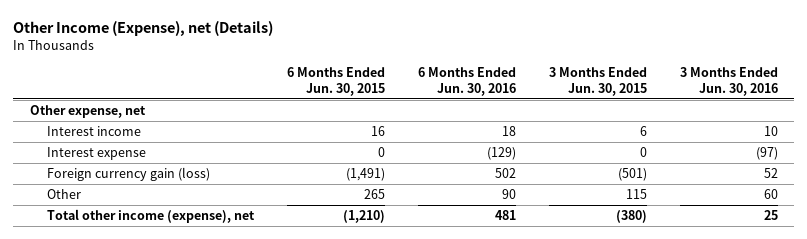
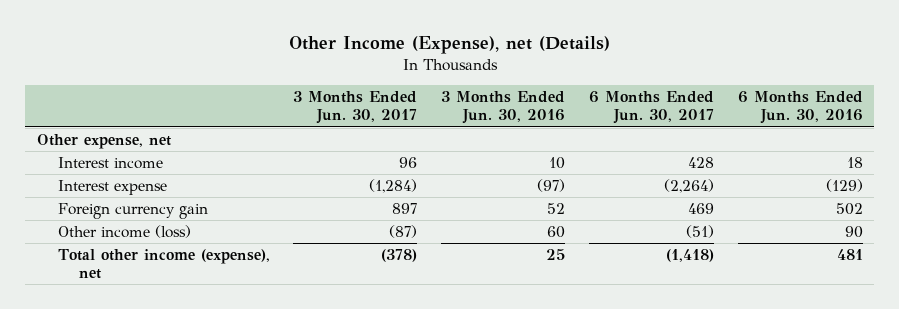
[287,67,386,96] 6 Months Ended Jun. 30, 2015 -> none
[548,67,647,96] 3 Months Ended Jun. 30, 2015 -> none
none -> [293,91,418,125] 3 Months Ended Jun. 30, 2017
none -> [588,91,714,125] 6 Months Ended Jun. 30, 2017
[47,167,211,182] Foreign currency gain (loss) -> [57,202,208,219] Foreign currency gain
[47,189,82,200] Other -> [57,224,191,238] Other income (loss)

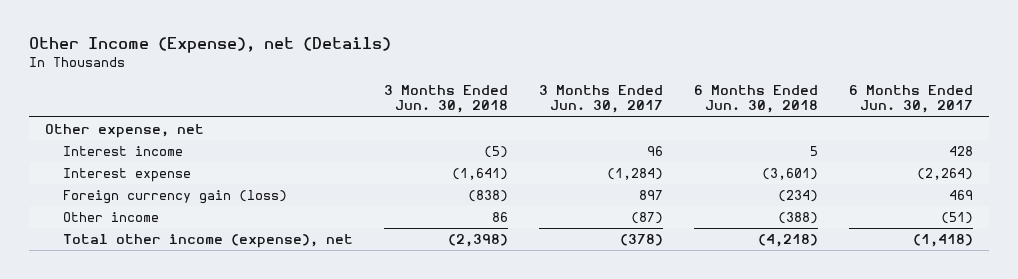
[441,91,566,125] 3 Months Ended Jun. 30, 2016 -> none
[737,91,863,125] 6 Months Ended Jun. 30, 2016 -> none
none -> [384,85,509,114] 3 Months Ended Jun. 30, 2018
none -> [694,85,819,114] 6 Months Ended Jun. 30, 2018
[57,202,208,219] Foreign currency gain -> [62,190,287,205] Foreign currency gain (loss)
[57,224,191,238] Other income (loss) -> [62,212,159,223] Other income

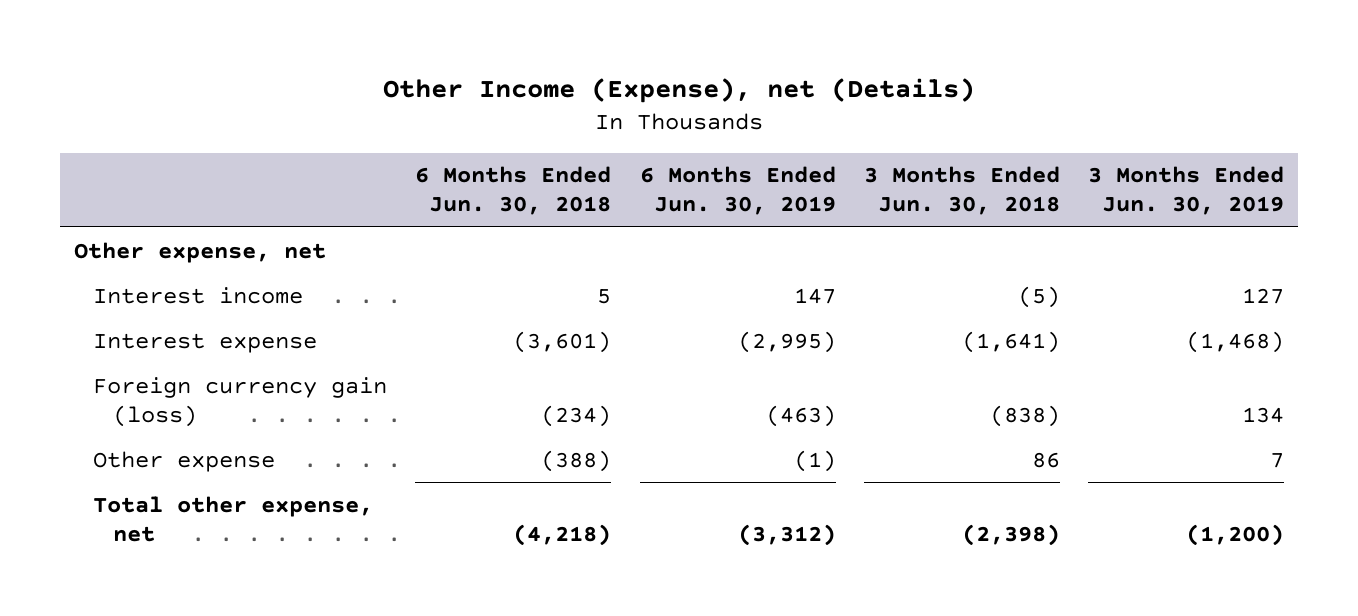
[539,85,664,114] 3 Months Ended Jun. 30, 2017 -> none
[849,85,974,114] 6 Months Ended Jun. 30, 2017 -> none
none -> [639,166,836,216] 6 Months Ended Jun. 30, 2019
none -> [1088,166,1285,216] 3 Months Ended Jun. 30, 2019
[62,212,159,223] Other income -> [93,450,276,472] Other expense
[62,234,353,249] Total other income (expense), net -> [93,495,374,542] Total other expense, net

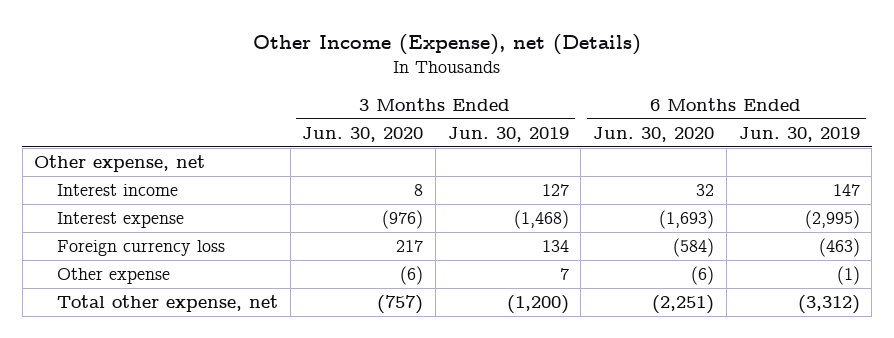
[415,166,612,216] 6 Months Ended Jun. 30, 2018 -> none
[863,166,1060,216] 3 Months Ended Jun. 30, 2018 -> none
none -> [302,126,424,142] Jun. 30, 2020
none -> [593,126,715,142] Jun. 30, 2020
[93,376,388,427] Foreign currency gain (loss) -> [56,240,225,257] Foreign currency loss

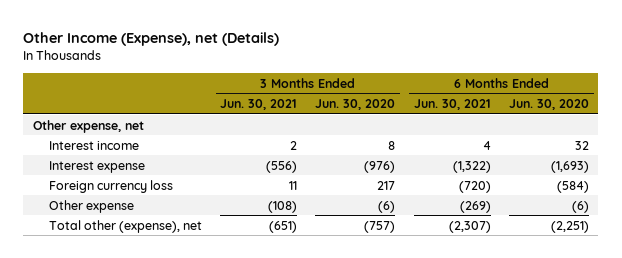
[447,126,569,142] Jun. 30, 2019 -> none
[738,126,860,142] Jun. 30, 2019 -> none
none -> [220,99,298,111] Jun. 30, 2021
none -> [413,99,491,111] Jun. 30, 2021
[56,295,278,313] Total other expense, net -> [48,219,202,233] Total other (expense), net

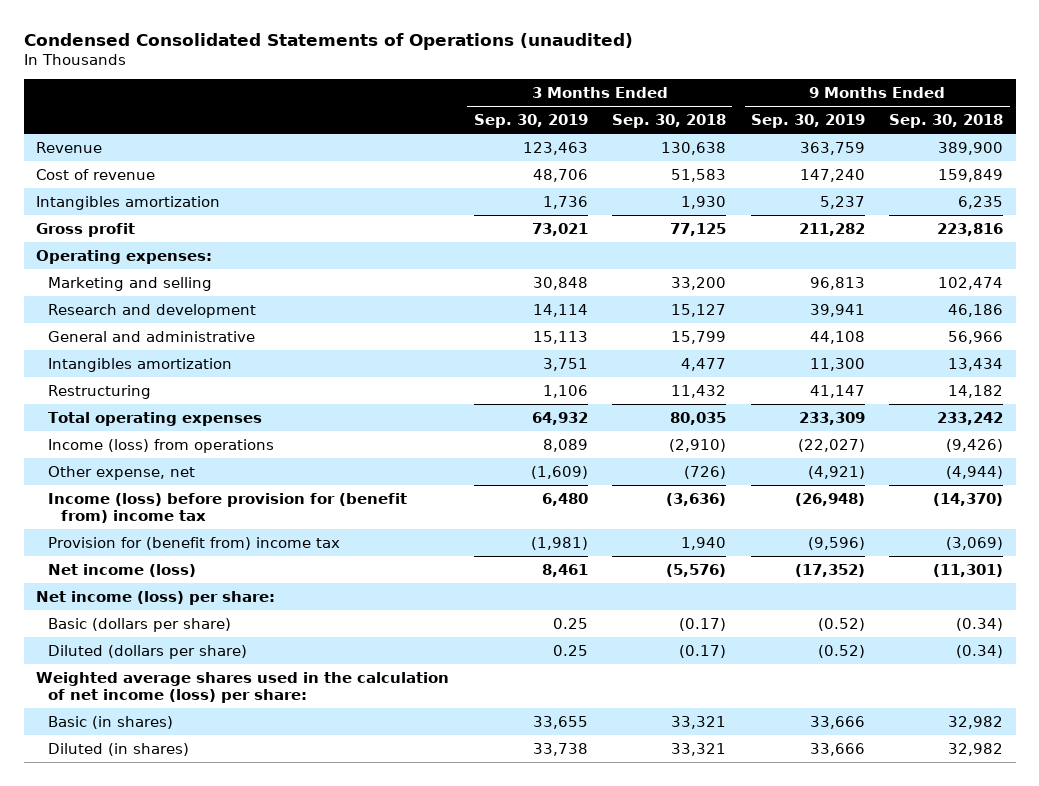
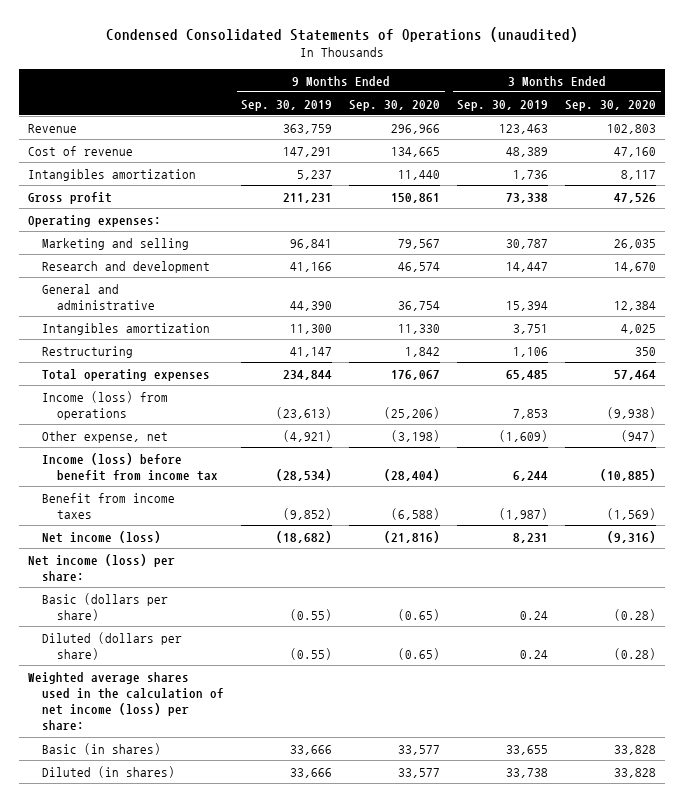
[612,114,727,129] Sep. 30, 2018 -> none
[889,114,1004,129] Sep. 30, 2018 -> none
none -> [349,99,441,111] Sep. 30, 2020
none -> [565,99,657,111] Sep. 30, 2020
[532,168,588,182] 48,706 -> [506,146,549,157] 48,389
[799,168,865,182] 147,240 -> [283,146,333,157] 147,291
[531,222,588,236] 73,021 -> [506,192,549,203] 73,338
[798,222,865,236] 211,282 -> [283,192,333,203] 211,231
[532,276,588,290] 30,848 -> [506,238,549,249] 30,787
[809,276,865,290] 96,813 -> [290,238,333,249] 96,841
[532,303,588,317] 14,114 -> [506,261,549,272] 14,447
[809,303,865,317] 39,941 -> [290,261,333,272] 41,166
[532,330,588,344] 15,113 -> [506,300,549,311] 15,394
[809,330,865,344] 44,108 -> [290,300,333,311] 44,390
[531,411,588,425] 64,932 -> [506,369,549,380] 65,485
[798,411,865,425] 233,309 -> [283,369,333,380] 234,844
[542,438,588,452] 8,089 -> [513,408,549,419] 7,853
[797,438,865,452] (22,027) -> [276,406,333,419] (23,613)
[48,492,408,524] Income (loss) before provision for (benefit from) income tax -> [42,452,218,481] Income (loss) before benefit from income tax
[541,492,588,506] 6,480 -> [513,470,549,481] 6,244
[794,492,865,506] (26,948) -> [276,468,333,481] (28,534)
[48,536,341,550] Provision for (benefit from) income tax -> [42,492,176,519] Benefit from income taxes
[530,536,588,550] (1,981) -> [499,507,549,520] (1,987)
[807,536,865,550] (9,596) -> [283,507,333,520] (9,852)
[541,563,588,577] 8,461 -> [513,532,549,543] 8,231
[794,563,865,577] (17,352) -> [276,530,333,543] (18,682)
[552,617,588,629] 0.25 -> [520,610,549,620] 0.24
[817,617,865,631] (0.52) -> [290,608,333,621] (0.55)
[552,644,588,656] 0.25 -> [520,649,549,659] 0.24
[817,644,865,658] (0.52) -> [290,647,333,660] (0.55)

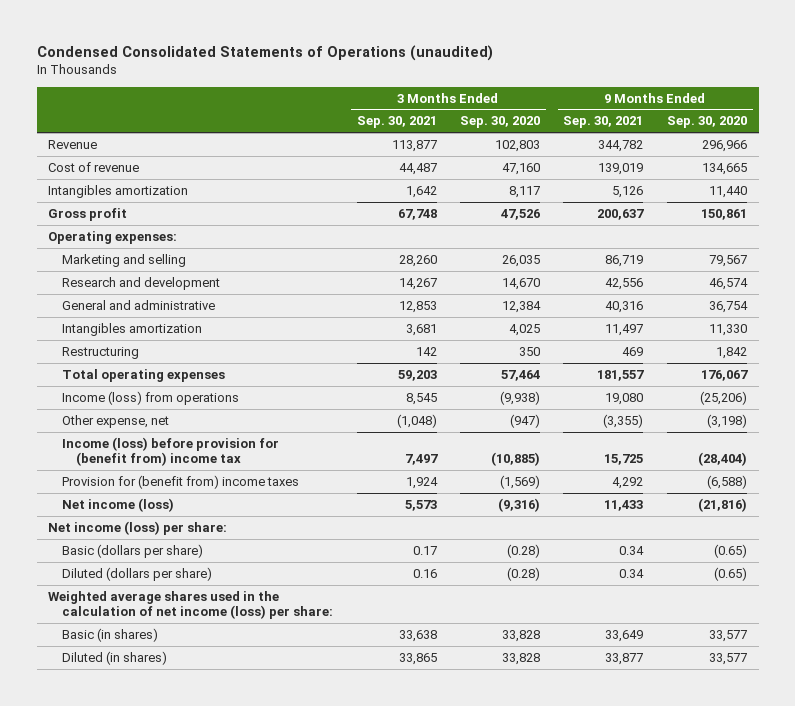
[241,99,333,111] Sep. 30, 2019 -> none
[457,99,549,111] Sep. 30, 2019 -> none
none -> [356,116,437,129] Sep. 30, 2021
none -> [563,116,644,129] Sep. 30, 2021
[42,452,218,481] Income (loss) before benefit from income tax -> [62,436,280,467] Income (loss) before provision for (benefit from) income tax
[42,492,176,519] Benefit from income taxes -> [62,474,300,489] Provision for (benefit from) income taxes

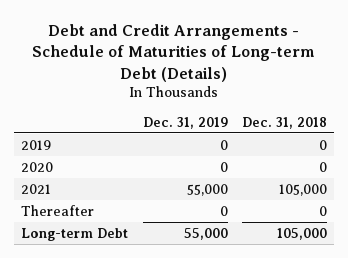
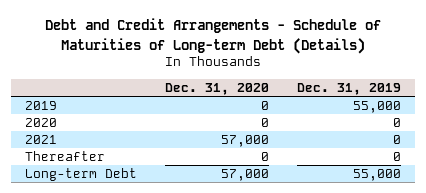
[241,116,327,129] Dec. 31, 2018 -> none
none -> [165,82,270,95] Dec. 31, 2020
[219,139,228,150] 0 -> [353,101,402,114] 55,000
[186,183,228,196] 55,000 -> [393,135,402,145] 0

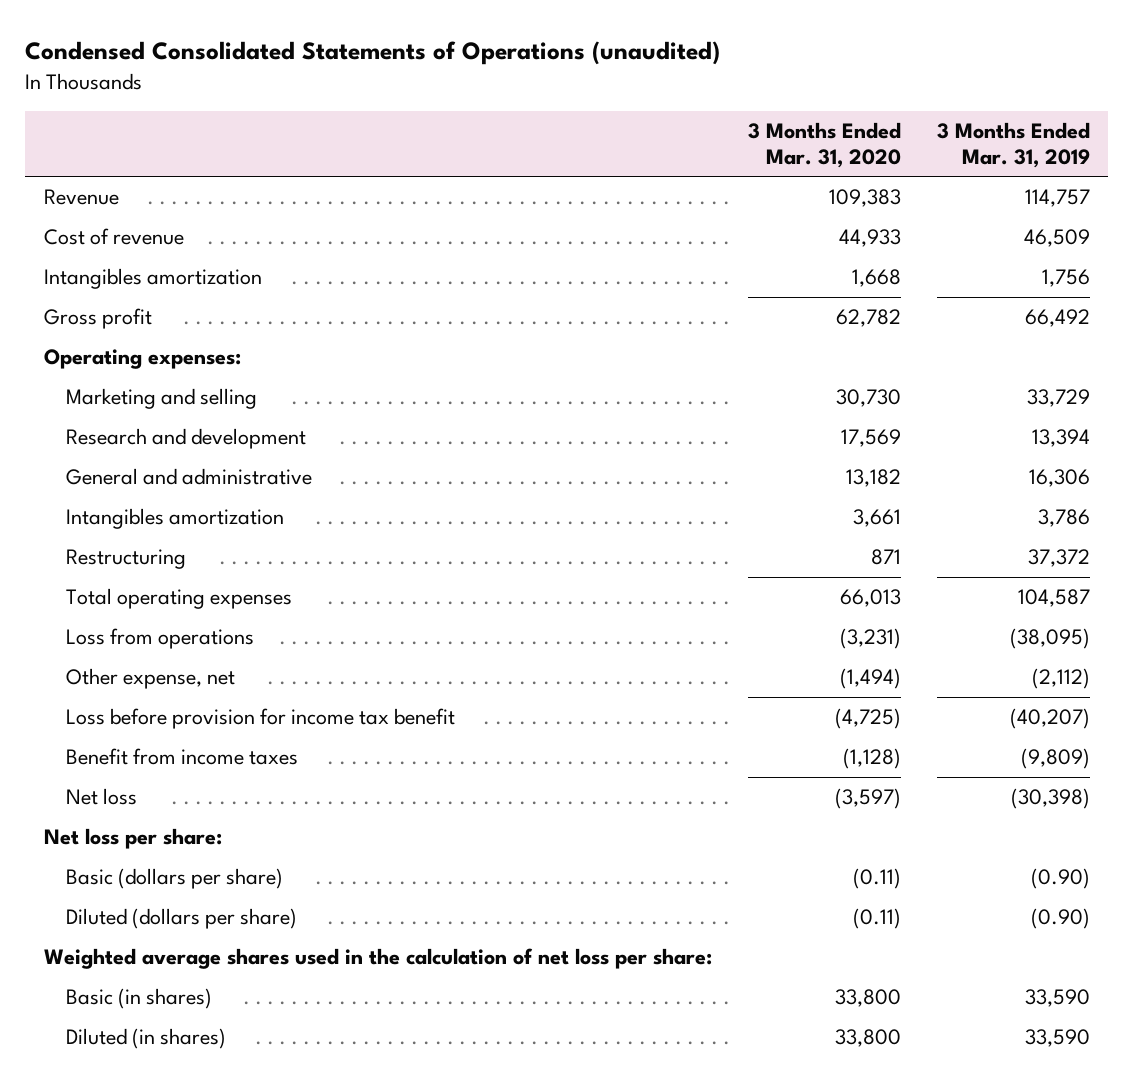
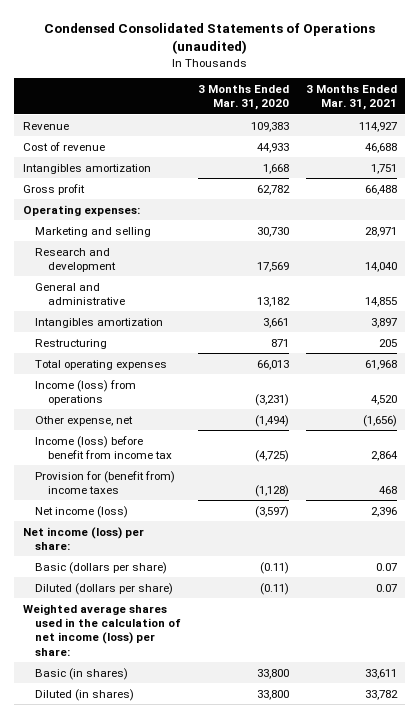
[937,121,1091,168] 3 Months Ended Mar. 31, 2019 -> none
none -> [305,85,397,111] 3 Months Ended Mar. 31, 2021
[65,628,254,650] Loss from operations -> [35,379,137,406] Income (loss) from operations
[65,708,455,730] Loss before provision for income tax benefit -> [35,435,172,460] Income (loss) before benefit from income tax
[65,748,298,766] Benefit from income taxes -> [35,470,176,495] Provision for (benefit from) income taxes
[65,788,137,806] Net loss -> [35,505,129,518] Net income (loss)
[43,828,222,850] Net loss per share: -> [22,526,144,551] Net income (loss) per share:
[43,948,712,970] Weighted average shares used in the calculation of net loss per share: -> [22,603,182,656] Weighted average shares used in the calculation of net income (loss) per share:

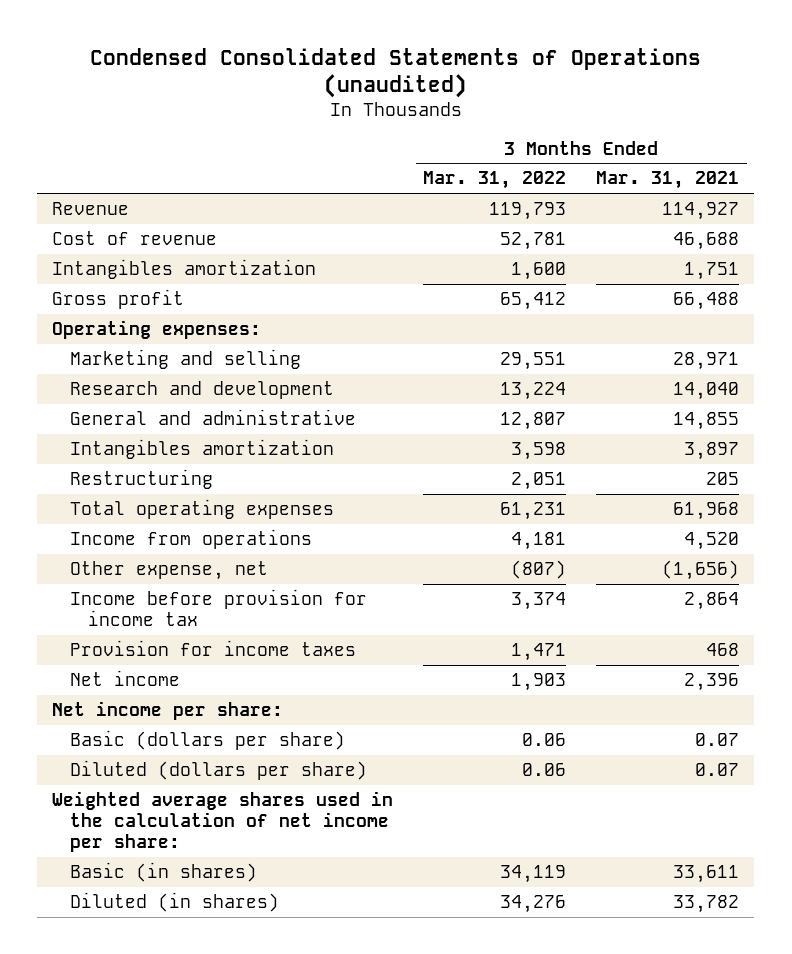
[198,85,290,111] 3 Months Ended Mar. 31, 2020 -> none
none -> [423,171,567,190] Mar. 31, 2022
[35,379,137,406] Income (loss) from operations -> [70,529,313,550] Income from operations
[35,435,172,460] Income (loss) before benefit from income tax -> [70,589,368,627] Income before provision for income tax
[35,470,176,495] Provision for (benefit from) income taxes -> [70,640,357,657] Provision for income taxes
[35,505,129,518] Net income (loss) -> [70,670,181,687] Net income
[22,526,144,551] Net income (loss) per share: -> [52,701,284,721] Net income per share:
[22,603,182,656] Weighted average shares used in the calculation of net income (loss) per share: -> [52,791,394,853] Weighted average shares used in the calculation of net income per share:

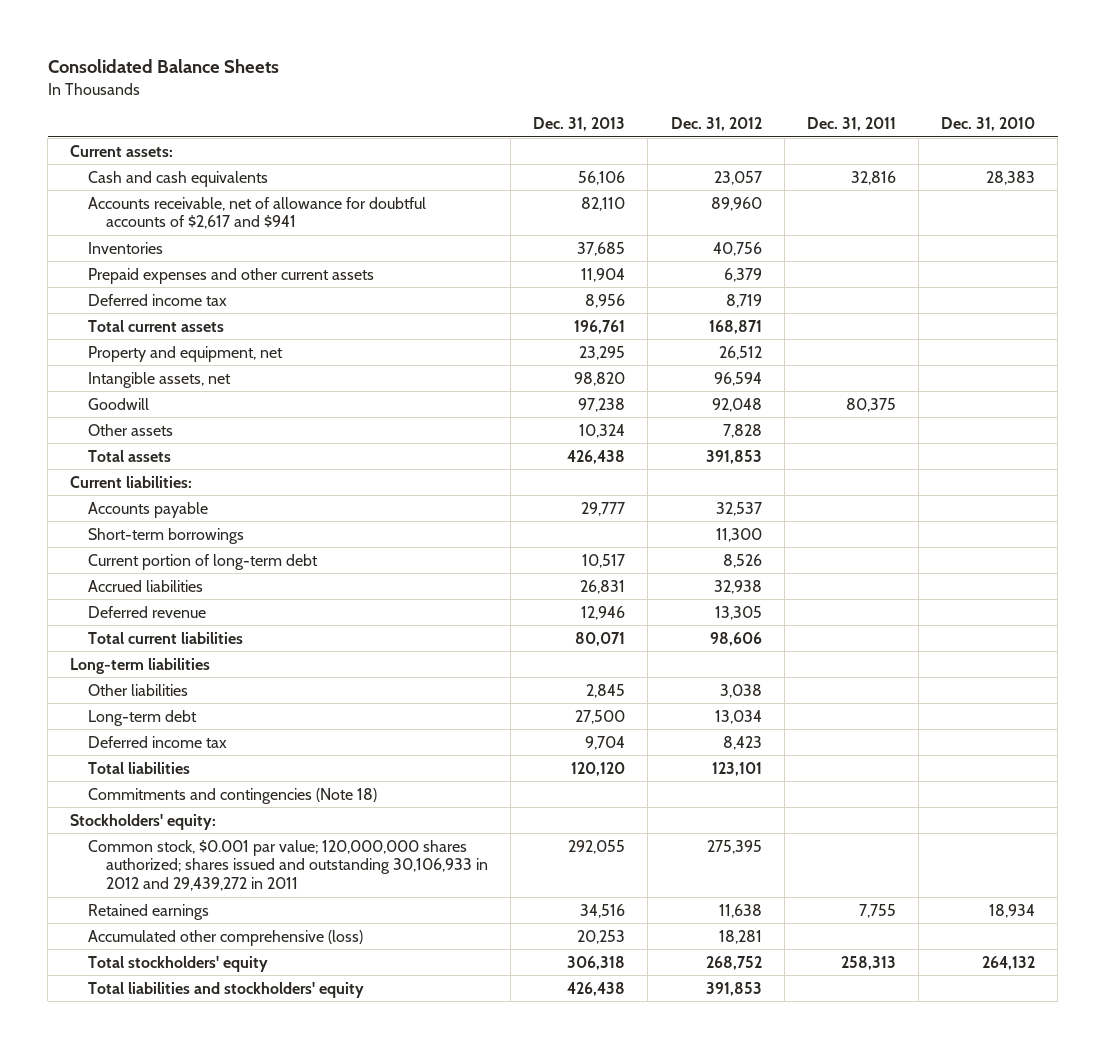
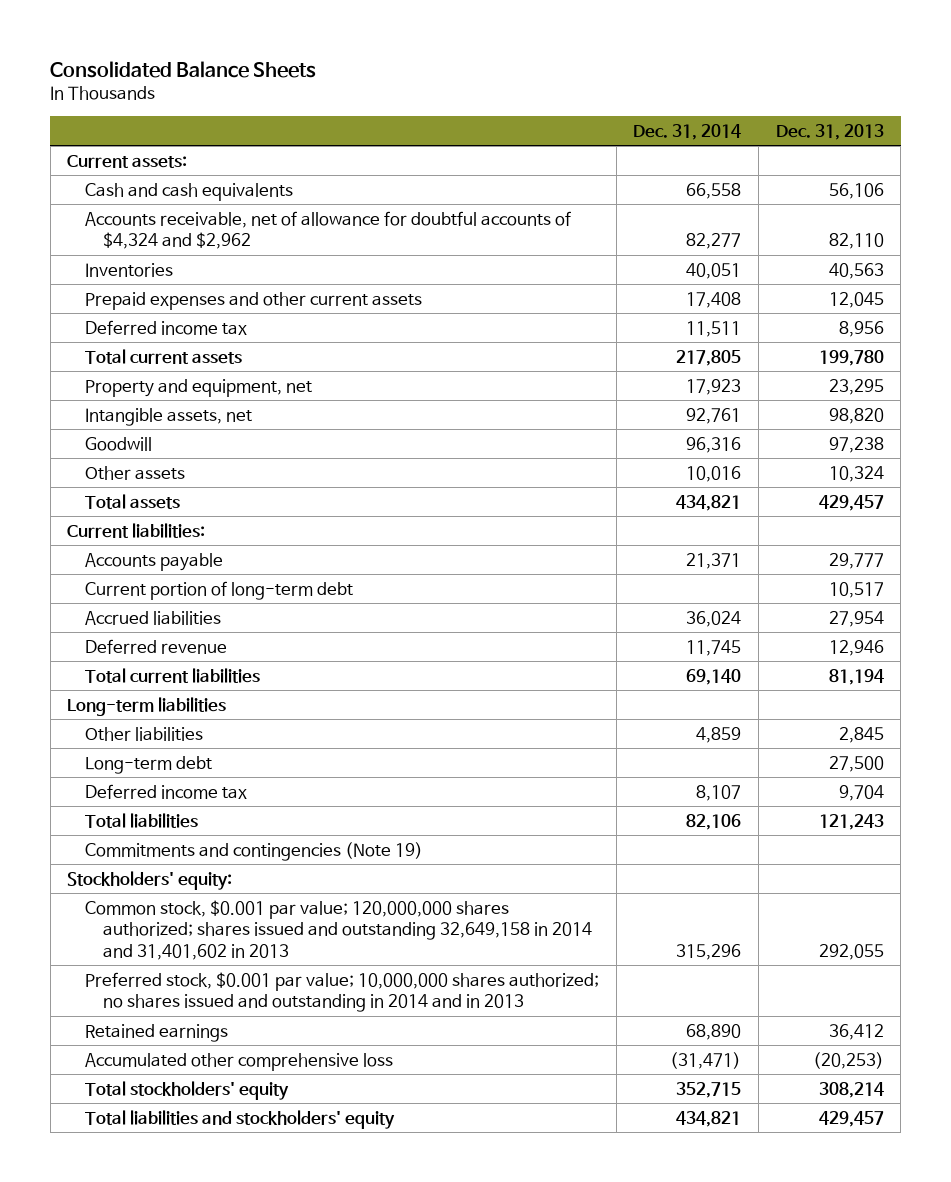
[670,117,762,132] Dec. 31, 2012 -> none
[806,117,896,132] Dec. 31, 2011 -> none
[941,117,1036,132] Dec. 31, 2010 -> none
none -> [633,124,742,141] Dec. 31, 2014
[88,196,427,230] Accounts receivable, net of allowance for doubtful accounts of $2,617 and $941 -> [85,210,572,250] Accounts receivable, net of allowance for doubtful accounts of $4,324 and $2,962
[577,241,626,256] 37,685 -> [828,262,884,279] 40,563
[581,267,626,282] 11,904 -> [828,291,884,308] 12,045
[574,319,626,334] 196,761 -> [818,349,884,366] 199,780
[567,449,626,464] 426,438 -> [818,494,884,511] 429,457
[88,527,245,544] Short-term borrowings -> none
[580,579,626,594] 26,831 -> [828,610,884,627] 27,954
[575,631,626,646] 80,071 -> [828,668,884,685] 81,194
[571,761,626,776] 120,120 -> [818,813,884,830] 121,243
[88,787,378,804] Commitments and contingencies (Note 18) -> [85,841,424,861] Commitments and contingencies (Note 19)
[88,839,489,892] Common stock, $0.001 par value; 120,000,000 shares authorized; shares issued and outstanding 30,106,933 in 2012 and 29,439,272 in 2011 -> [85,899,593,960] Common stock, $0.001 par value; 120,000,000 shares authorized; shares issued and outstanding 32,649,158 in 2014 and 31,401,602 in 2013
none -> [85,971,600,1013] Preferred stock, $0.001 par value; 10,000,000 shares authorized; no shares issued and outstanding in 2014 and in 2013
[580,903,626,918] 34,516 -> [828,1023,884,1040] 36,412
[88,929,364,946] Accumulated other comprehensive (loss) -> [85,1052,394,1071] Accumulated other comprehensive loss
[577,929,626,944] 20,253 -> [812,1051,884,1069] (20,253)
[567,955,626,970] 306,318 -> [818,1081,884,1098] 308,214
[567,981,626,996] 426,438 -> [818,1110,884,1127] 429,457

